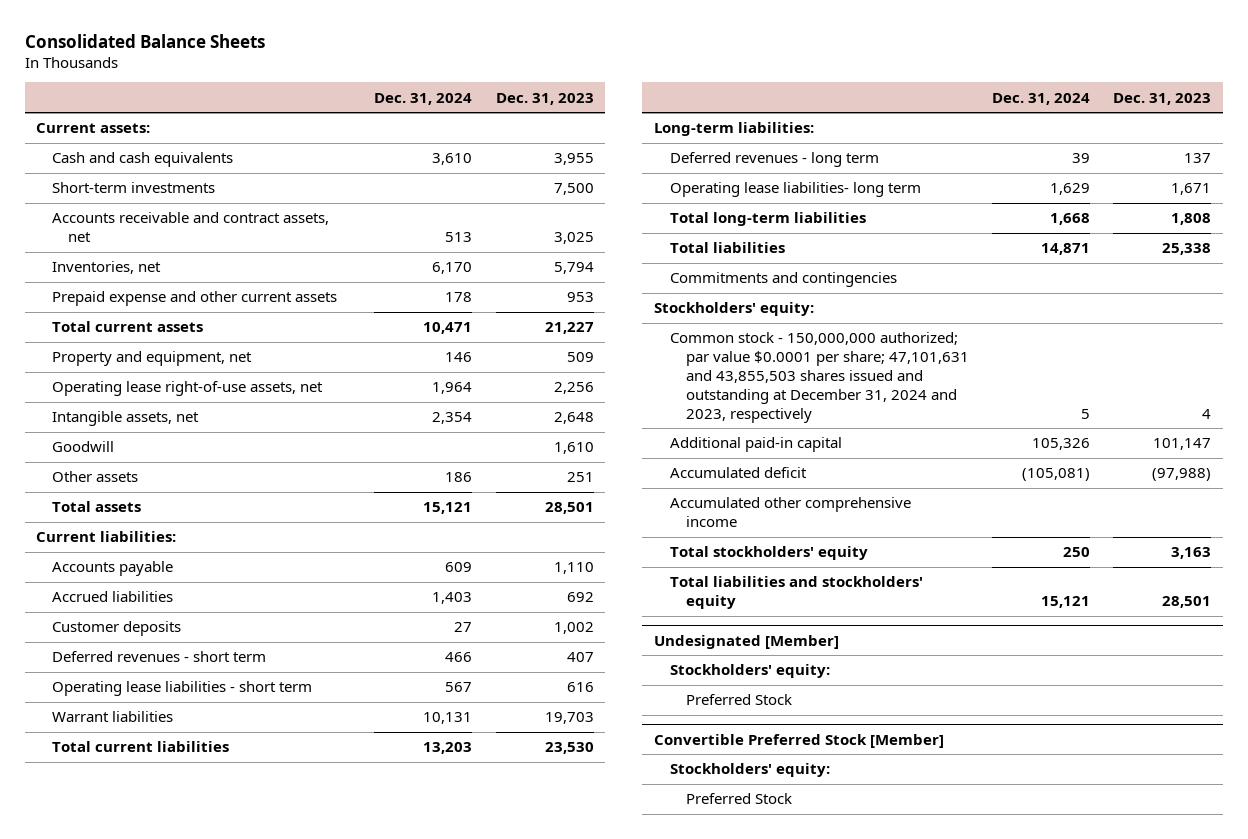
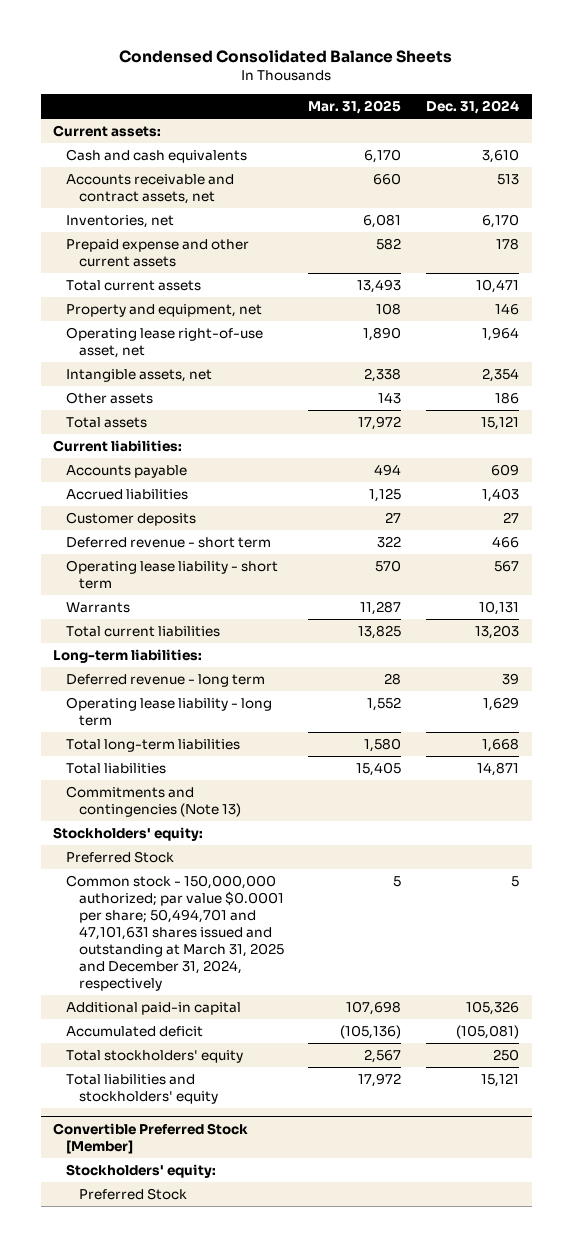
[24,33,265,48] Consolidated Balance Sheets -> [119,49,453,63] Condensed Consolidated Balance Sheets
[495,92,594,105] Dec. 31, 2023 -> none
none -> [308,100,402,115] Mar. 31, 2025
[52,182,216,194] Short-term investments -> none
[52,381,324,397] Operating lease right-of-use assets, net -> [65,327,263,359] Operating lease right-of-use asset, net
[52,441,115,453] Goodwill -> none
[52,651,267,663] Deferred revenues - short term -> [65,537,271,549] Deferred revenue - short term
[52,681,313,697] Operating lease liabilities - short term -> [65,560,278,590] Operating lease liability - short term
[52,711,174,723] Warrant liabilities -> [65,602,130,614] Warrants
[669,152,879,168] Deferred revenues - long term -> [65,674,265,688] Deferred revenue - long term
[669,182,921,198] Operating lease liabilities- long term -> [65,697,272,727] Operating lease liability - long term
[669,272,897,288] Commitments and contingencies -> [65,786,241,818] Commitments and contingencies (Note 13)
none -> [65,851,174,864] Preferred Stock
[669,332,969,423] Common stock - 150,000,000 authorized; par value $0.0001 per share; 47,101,631 and 43,855,503 shares issued and outstanding at December 31, 2024 and 2023, respectively -> [65,875,284,991] Common stock - 150,000,000 authorized; par value $0.0001 per share; 50,494,701 and 47,101,631 shares issued and outstanding at March 31, 2025 and December 31, 2024, respectively
[669,497,911,528] Accumulated other comprehensive income -> none
[653,634,839,649] Undesignated [Member] -> none
[669,664,830,679] Stockholders' equity: -> none
[685,694,792,706] Preferred Stock -> none

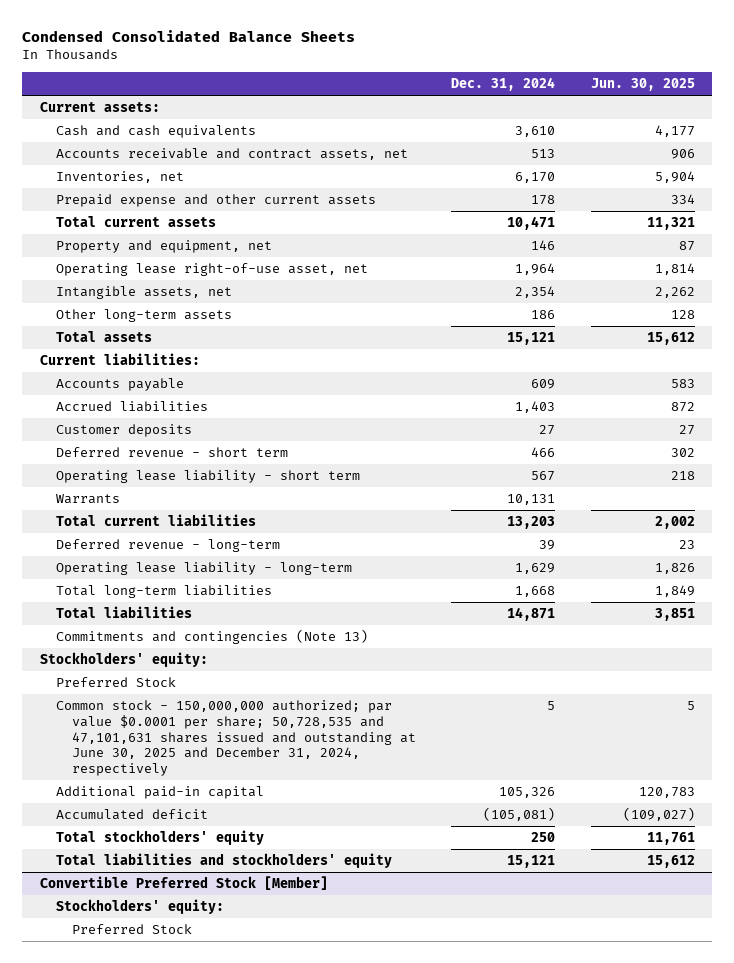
[308,100,402,115] Mar. 31, 2025 -> none
none -> [590,78,695,92] Jun. 30, 2025
[65,392,153,405] Other assets -> [55,309,232,323] Other long-term assets
[53,649,203,664] Long-term liabilities: -> none
[65,674,265,688] Deferred revenue - long term -> [55,539,280,553] Deferred revenue - long-term
[65,697,272,727] Operating lease liability - long term -> [55,562,352,576] Operating lease liability - long-term
[65,875,284,991] Common stock - 150,000,000 authorized; par value $0.0001 per share; 50,494,701 and 47,101,631 shares issued and outstanding at March 31, 2025 and December 31, 2024, respectively -> [55,700,417,776] Common stock - 150,000,000 authorized; par value $0.0001 per share; 50,728,535 and 47,101,631 shares issued and outstanding at June 30, 2025 and December 31, 2024, respectively

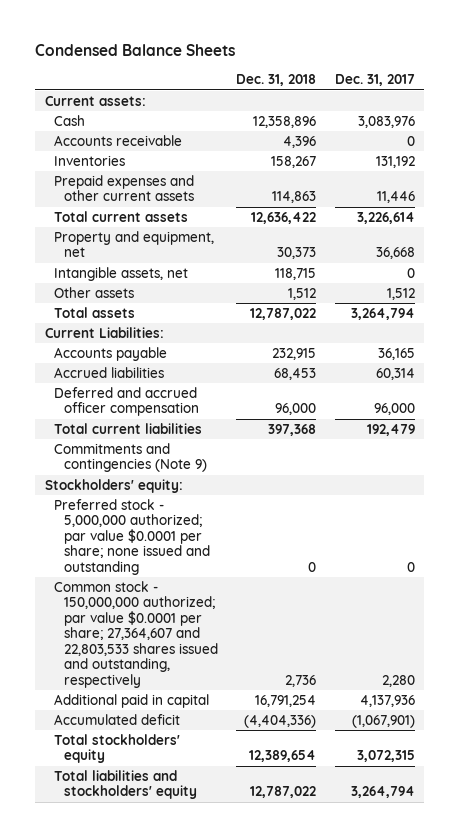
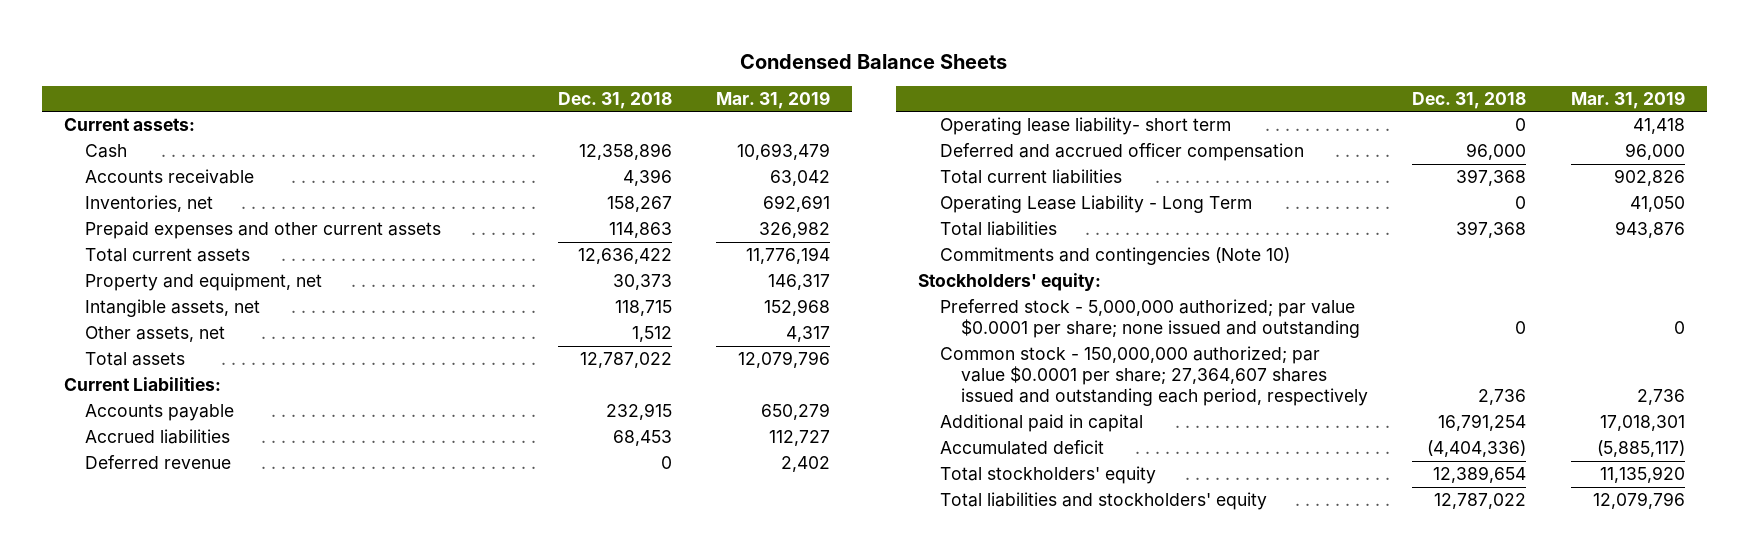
[334,74,415,87] Dec. 31, 2017 -> none
none -> [716,91,831,110] Mar. 31, 2019
[54,154,126,166] Inventories -> [85,195,214,213] Inventories, net
[54,286,135,298] Other assets -> [85,326,226,343] Other assets, net
none -> [85,455,232,470] Deferred revenue
none -> [939,117,1231,136] Operating lease liability- short term
none -> [939,195,1252,214] Operating Lease Liability - Long Term
none -> [939,221,1057,237] Total liabilities
[54,442,207,473] Commitments and contingencies (Note 9) -> [939,247,1290,266] Commitments and contingencies (Note 10)
[54,580,218,688] Common stock - 150,000,000 authorized; par value $0.0001 per share; 27,364,607 and 22,803,533 shares issued and outstanding, respectively -> [939,346,1369,407] Common stock - 150,000,000 authorized; par value $0.0001 per share; 27,364,607 shares issued and outstanding each period, respectively

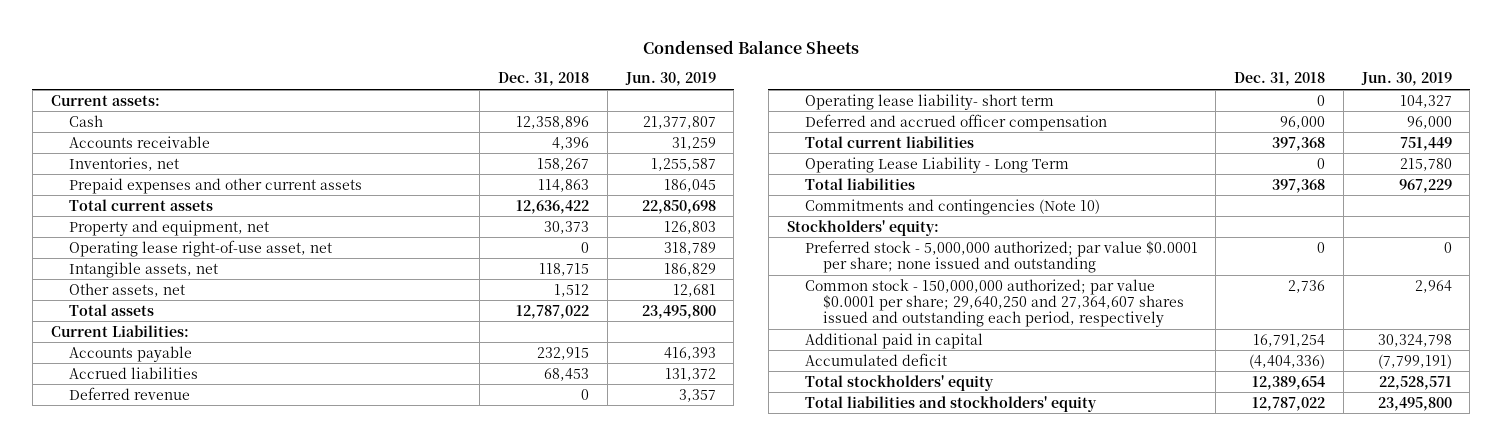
[716,91,831,110] Mar. 31, 2019 -> none
none -> [624,72,716,87] Jun. 30, 2019
none -> [68,239,332,257] Operating lease right-of-use asset, net
[939,346,1369,407] Common stock - 150,000,000 authorized; par value $0.0001 per share; 27,364,607 shares issued and outstanding each period, respectively -> [804,278,1184,328] Common stock - 150,000,000 authorized; par value $0.0001 per share; 29,640,250 and 27,364,607 shares issued and outstanding each period, respectively

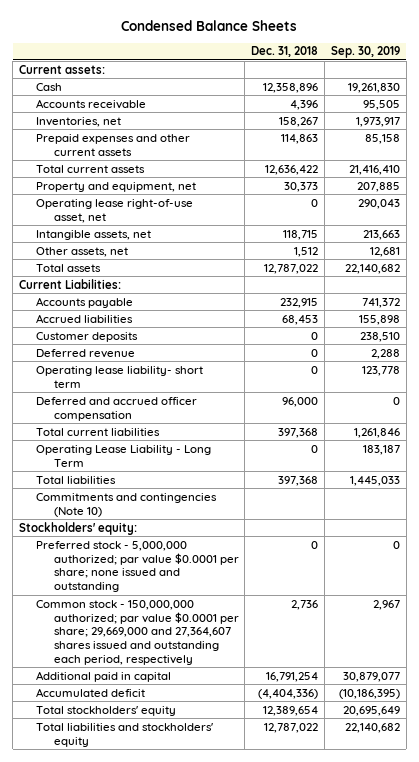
[624,72,716,87] Jun. 30, 2019 -> none
none -> [330,46,400,59] Sep. 30, 2019
none -> [36,331,139,342] Customer deposits
[804,278,1184,328] Common stock - 150,000,000 authorized; par value $0.0001 per share; 29,640,250 and 27,364,607 shares issued and outstanding each period, respectively -> [36,599,239,665] Common stock - 150,000,000 authorized; par value $0.0001 per share; 29,669,000 and 27,364,607 shares issued and outstanding each period, respectively

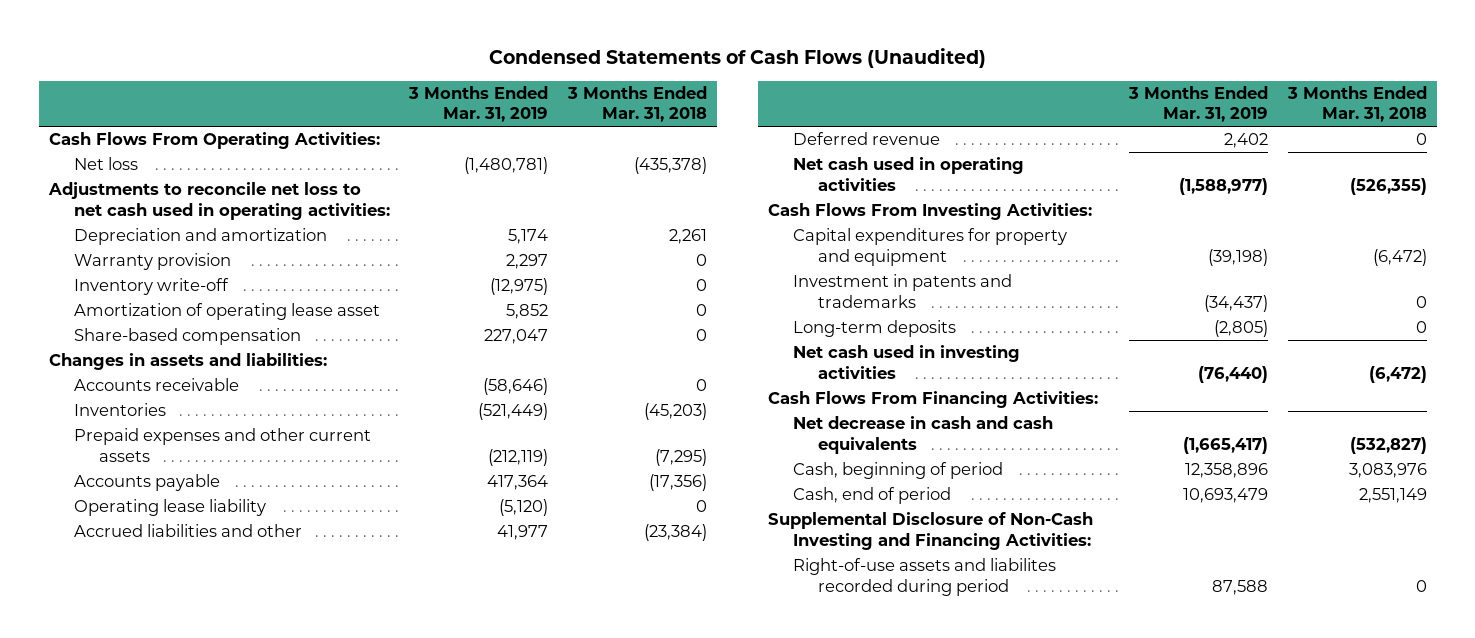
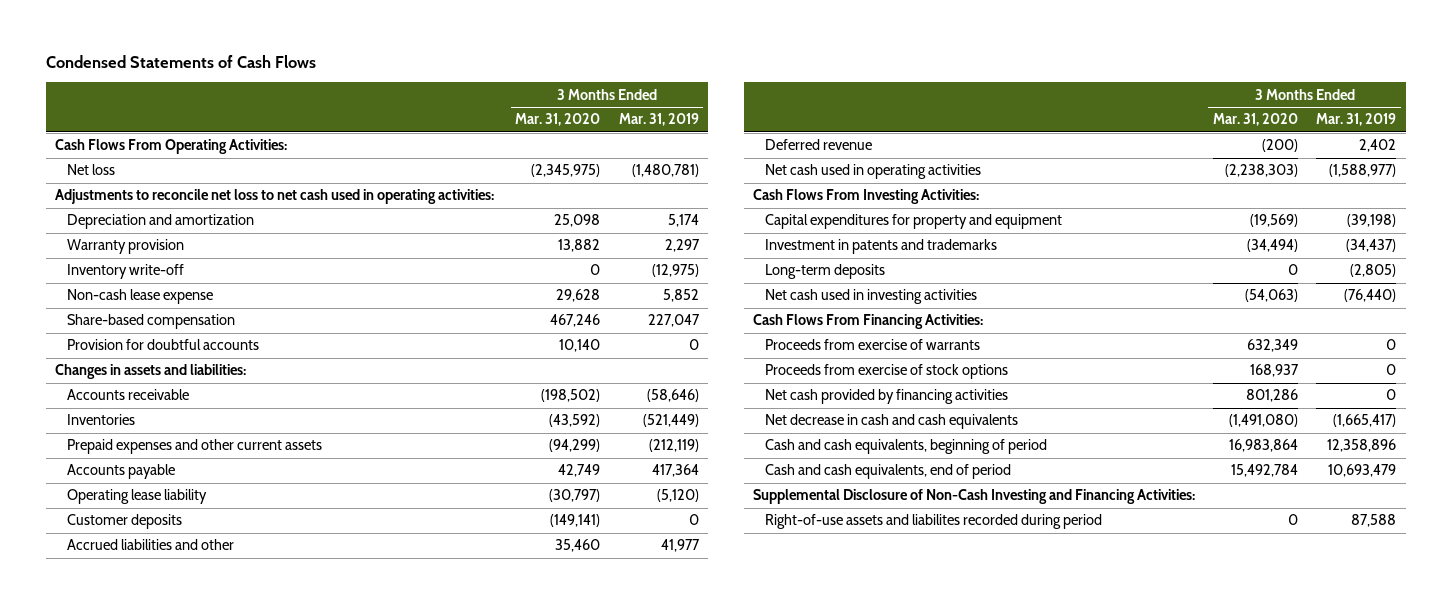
[488,48,986,69] Condensed Statements of Cash Flows (Unaudited) -> [45,55,316,69] Condensed Statements of Cash Flows
[567,85,708,123] 3 Months Ended Mar. 31, 2018 -> none
none -> [515,113,601,127] Mar. 31, 2020
[73,303,380,321] Amortization of operating lease asset -> [67,289,214,305] Non-cash lease expense
none -> [67,339,260,351] Provision for doubtful accounts
none -> [67,514,183,530] Customer deposits
none -> [764,339,980,351] Proceeds from exercise of warrants
none -> [764,364,1008,380] Proceeds from exercise of stock options
none -> [764,389,1008,405] Net cash provided by financing activities
[793,462,1004,480] Cash, beginning of period -> [764,439,1047,455] Cash and cash equivalents, beginning of period
[793,487,952,505] Cash, end of period -> [764,464,1011,480] Cash and cash equivalents, end of period

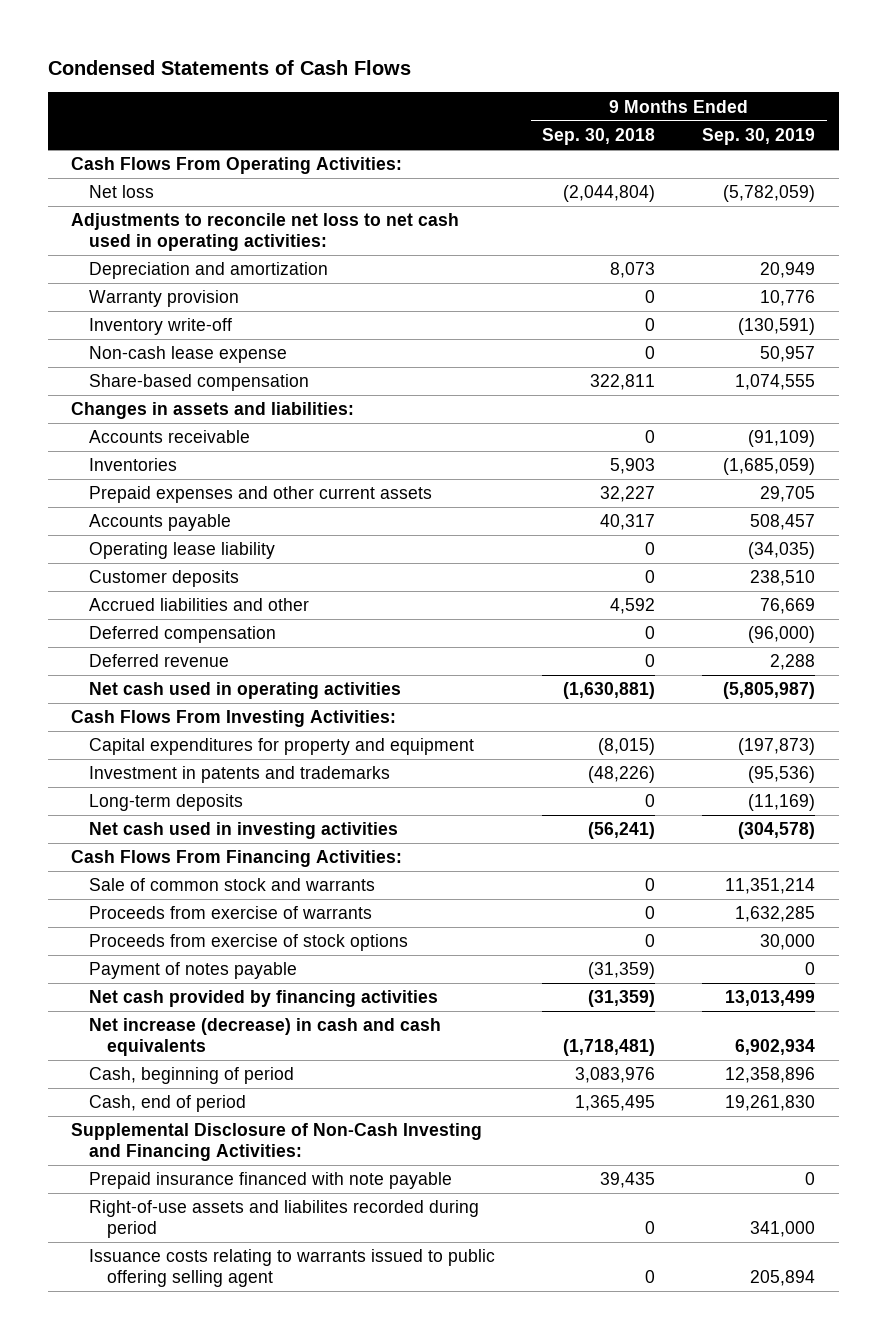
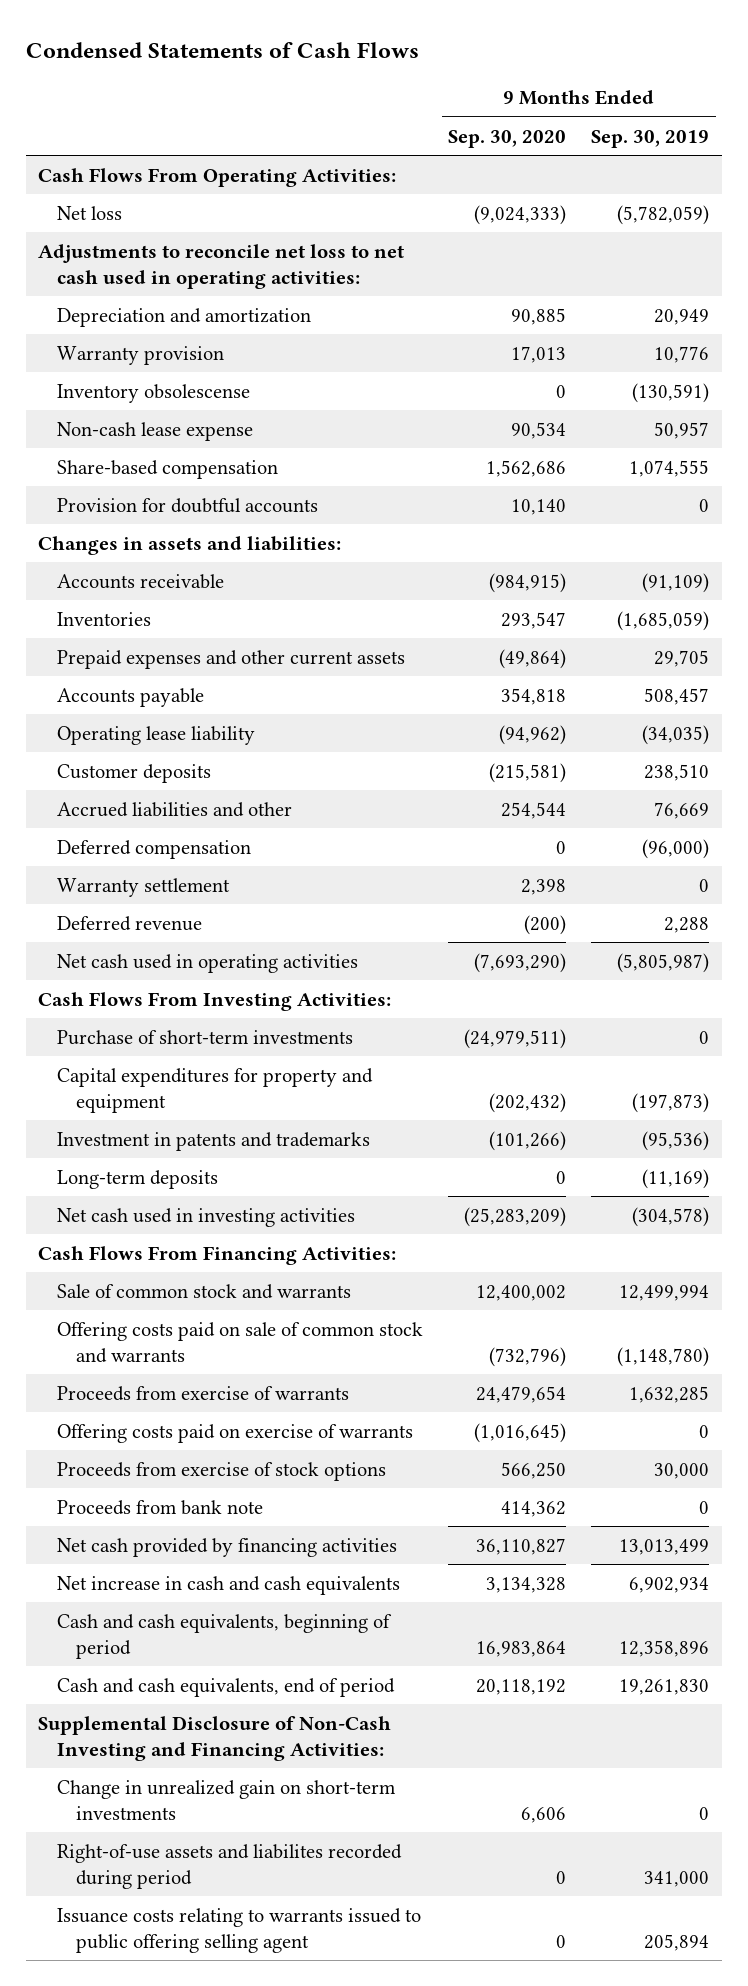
[542,127,656,145] Sep. 30, 2018 -> none
none -> [448,129,567,148] Sep. 30, 2020
[89,318,233,336] Inventory write-off -> [57,383,251,403] Inventory obsolescense
none -> [57,497,319,513] Provision for doubtful accounts
none -> [57,877,231,897] Warranty settlement
none -> [57,1029,354,1045] Purchase of short-term investments
[725,878,816,895] 11,351,214 -> [619,1284,710,1301] 12,499,994
none -> [57,1321,424,1364] Offering costs paid on sale of common stock and warrants
none -> [57,1423,414,1443] Offering costs paid on exercise of warrants
[89,962,298,980] Payment of notes payable -> none
none -> [57,1499,264,1515] Proceeds from bank note
[89,1018,442,1056] Net increase (decrease) in cash and cash equivalents -> [57,1575,401,1595] Net increase in cash and cash equivalents
[89,1067,295,1085] Cash, beginning of period -> [57,1613,393,1660] Cash and cash equivalents, beginning of period
[89,1095,247,1113] Cash, end of period -> [57,1677,396,1697] Cash and cash equivalents, end of period
[89,1172,453,1190] Prepaid insurance financed with note payable -> none
none -> [57,1779,397,1821] Change in unrealized gain on short-term investments

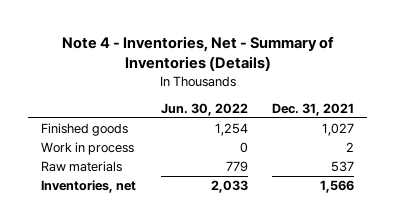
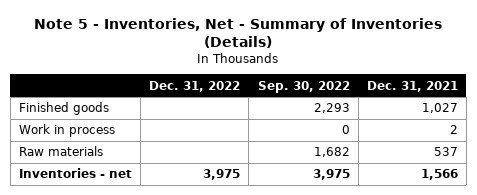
[61,36,334,72] Note 4 - Inventories, Net - Summary of Inventories (Details) -> [34,17,443,48] Note 5 - Inventories, Net - Summary of Inventories (Details)
[160,102,248,116] Jun. 30, 2022 -> none
none -> [149,80,241,92] Dec. 31, 2022
none -> [257,80,350,93] Sep. 30, 2022
[40,180,136,194] Inventories, net -> [18,168,132,179] Inventories - net

